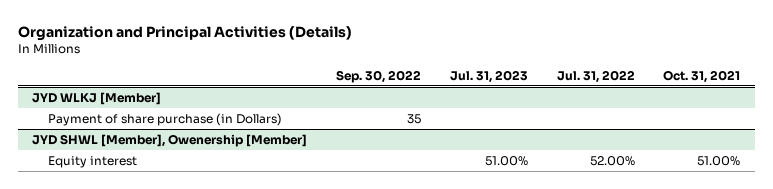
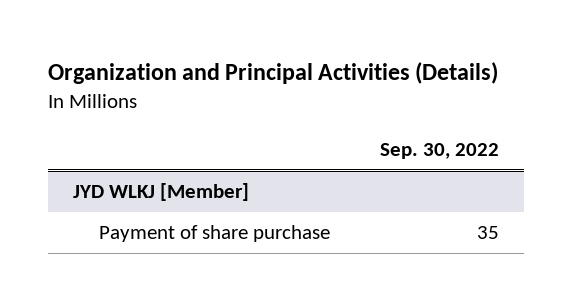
[449,69,528,83] Jul. 31, 2023 -> none
[556,69,635,83] Jul. 31, 2022 -> none
[663,69,741,83] Oct. 31, 2021 -> none
[32,133,308,147] JYD SHWL [Member], Owenership [Member] -> none
[48,155,138,168] Equity interest -> none
[48,112,283,126] Payment of share purchase (in Dollars) -> [99,225,331,243] Payment of share purchase

